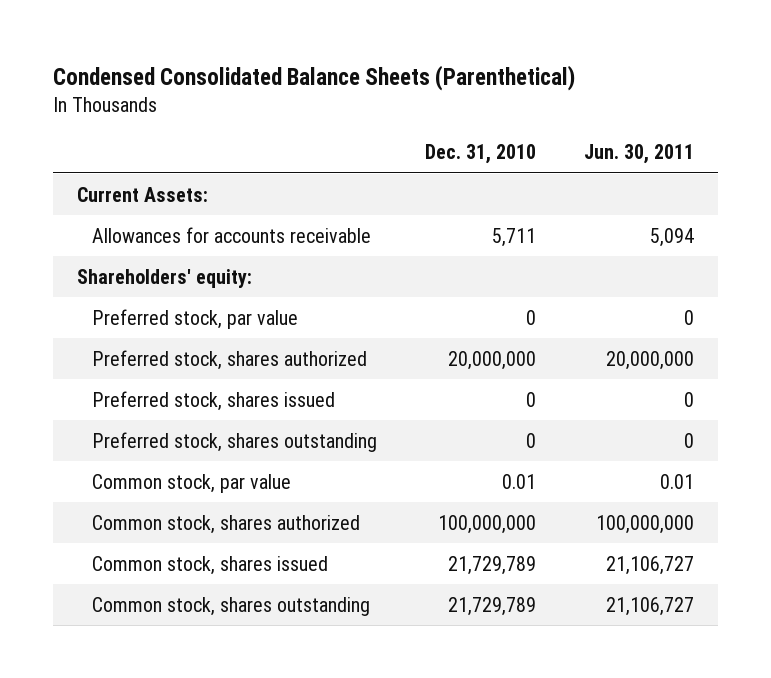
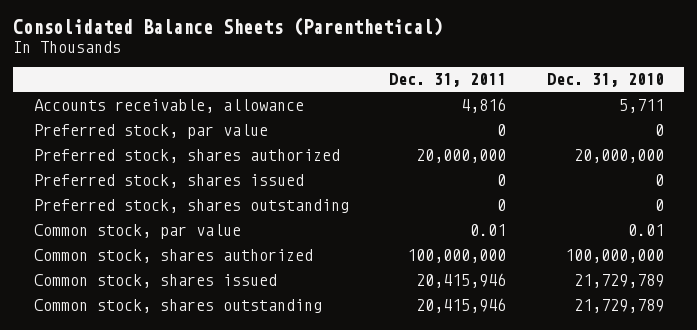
[53,64,576,91] Condensed Consolidated Balance Sheets (Parenthetical) -> [13,17,444,37] Consolidated Balance Sheets (Parenthetical)
[584,144,695,165] Jun. 30, 2011 -> none
none -> [389,73,507,88] Dec. 31, 2011
[77,186,209,202] Current Assets: -> none
[77,268,253,288] Shareholders' equity: -> none
[92,226,372,243] Allowances for accounts receivable -> [33,98,304,113] Accounts receivable, allowance

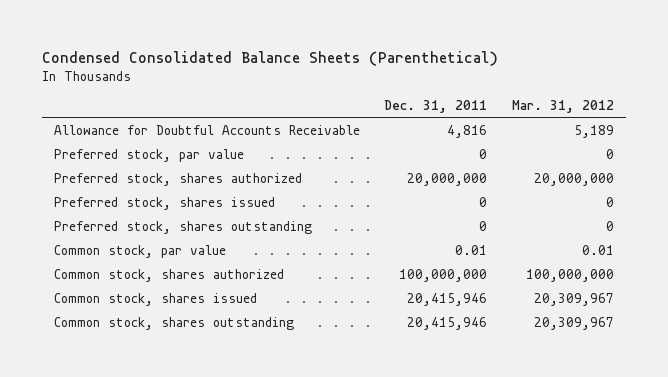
[13,17,444,37] Consolidated Balance Sheets (Parenthetical) -> [42,50,499,66] Condensed Consolidated Balance Sheets (Parenthetical)
[546,73,664,88] Dec. 31, 2010 -> none
none -> [511,100,614,114] Mar. 31, 2012
[33,98,304,113] Accounts receivable, allowance -> [54,125,361,136] Allowance for Doubtful Accounts Receivable

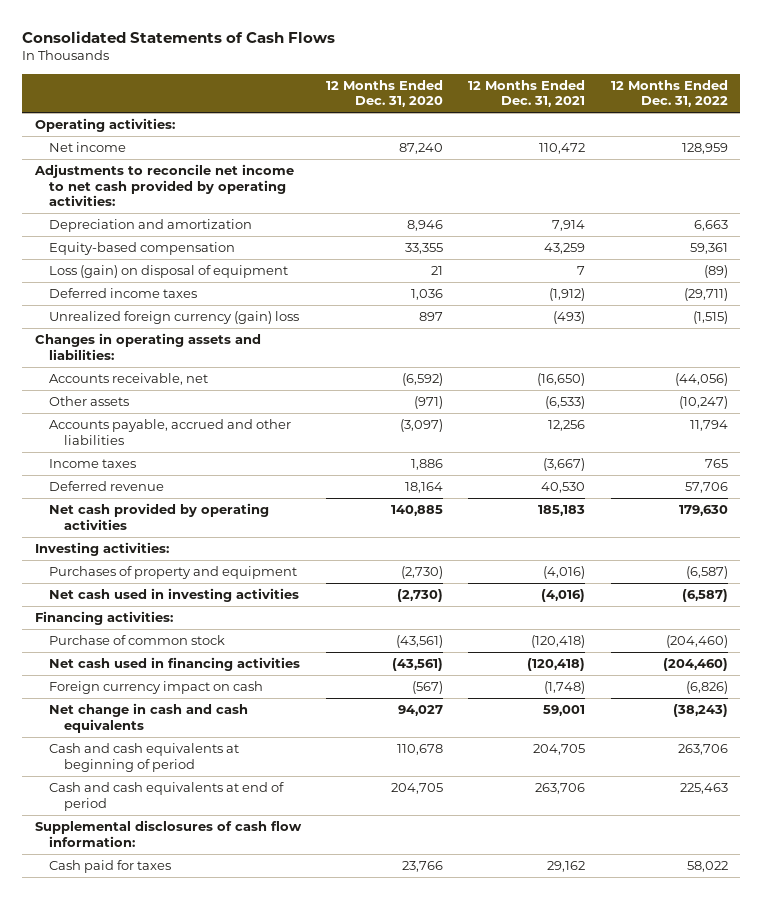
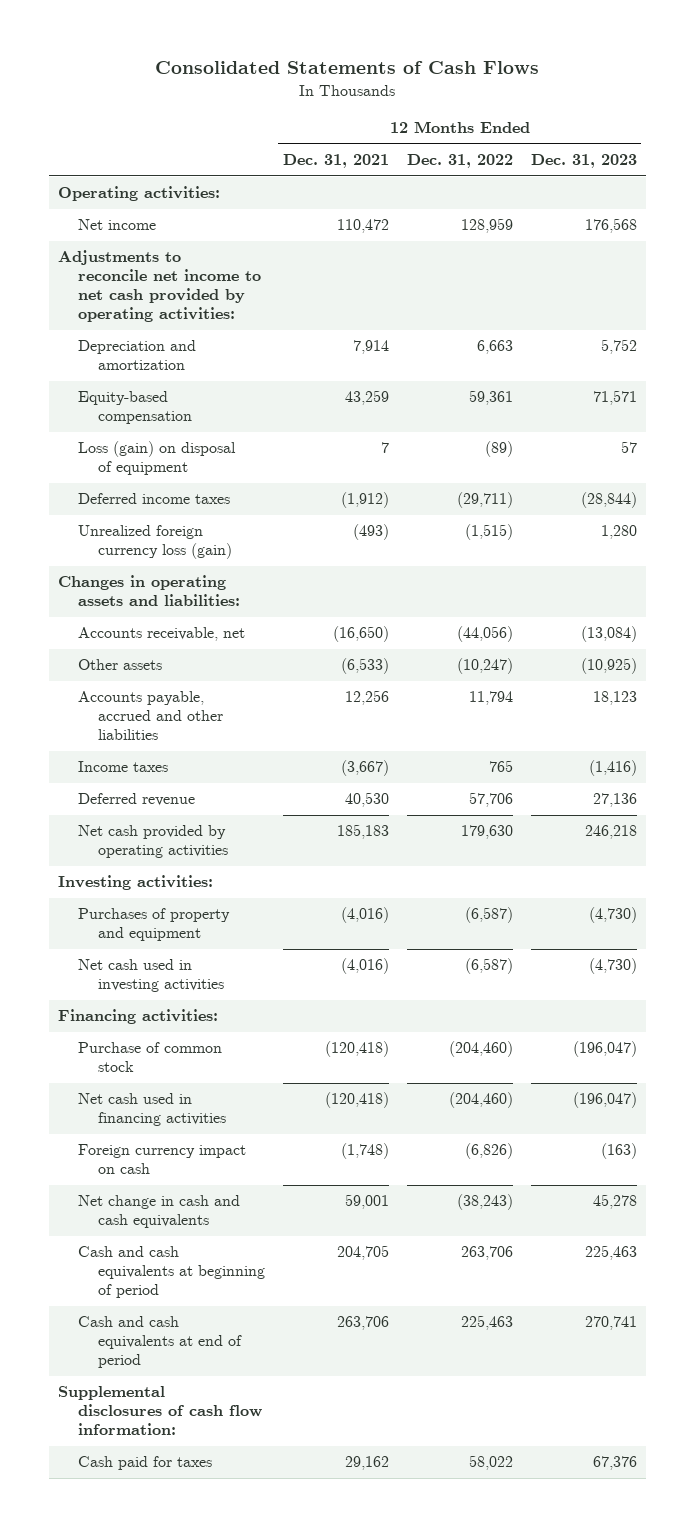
[326,79,444,108] 12 Months Ended Dec. 31, 2020 -> none
none -> [530,154,637,169] Dec. 31, 2023
[49,311,300,325] Unrealized foreign currency (gain) loss -> [77,525,232,560] Unrealized foreign currency loss (gain)

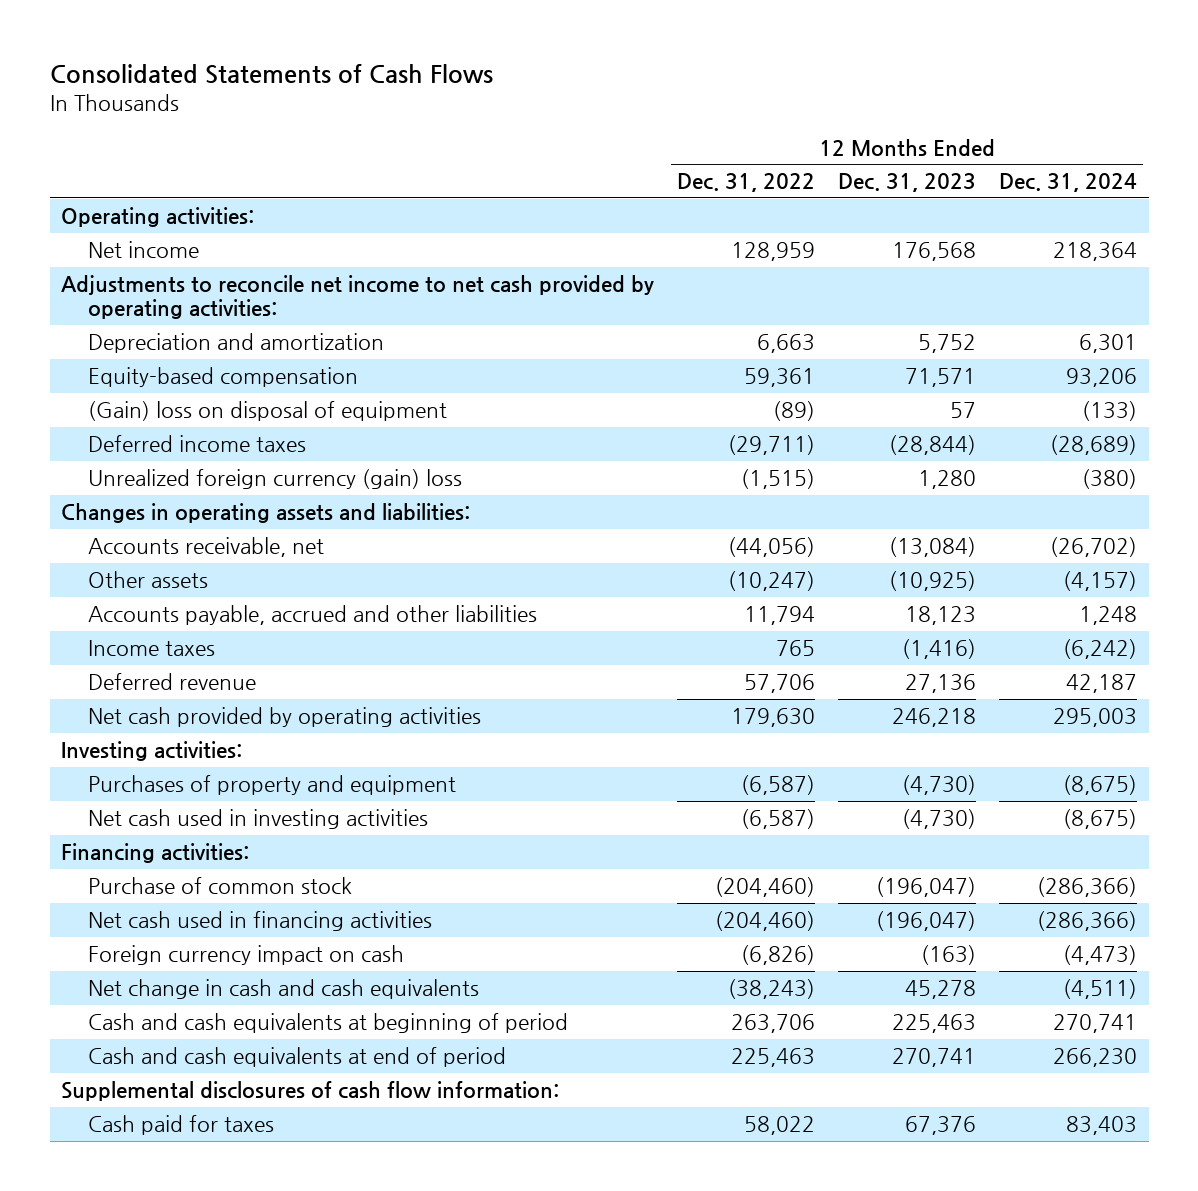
[282,154,389,169] Dec. 31, 2021 -> none
none -> [999,173,1138,193] Dec. 31, 2024
[77,441,236,476] Loss (gain) on disposal of equipment -> [87,401,447,422] (Gain) loss on disposal of equipment
[77,525,232,560] Unrealized foreign currency loss (gain) -> [87,469,462,490] Unrealized foreign currency (gain) loss

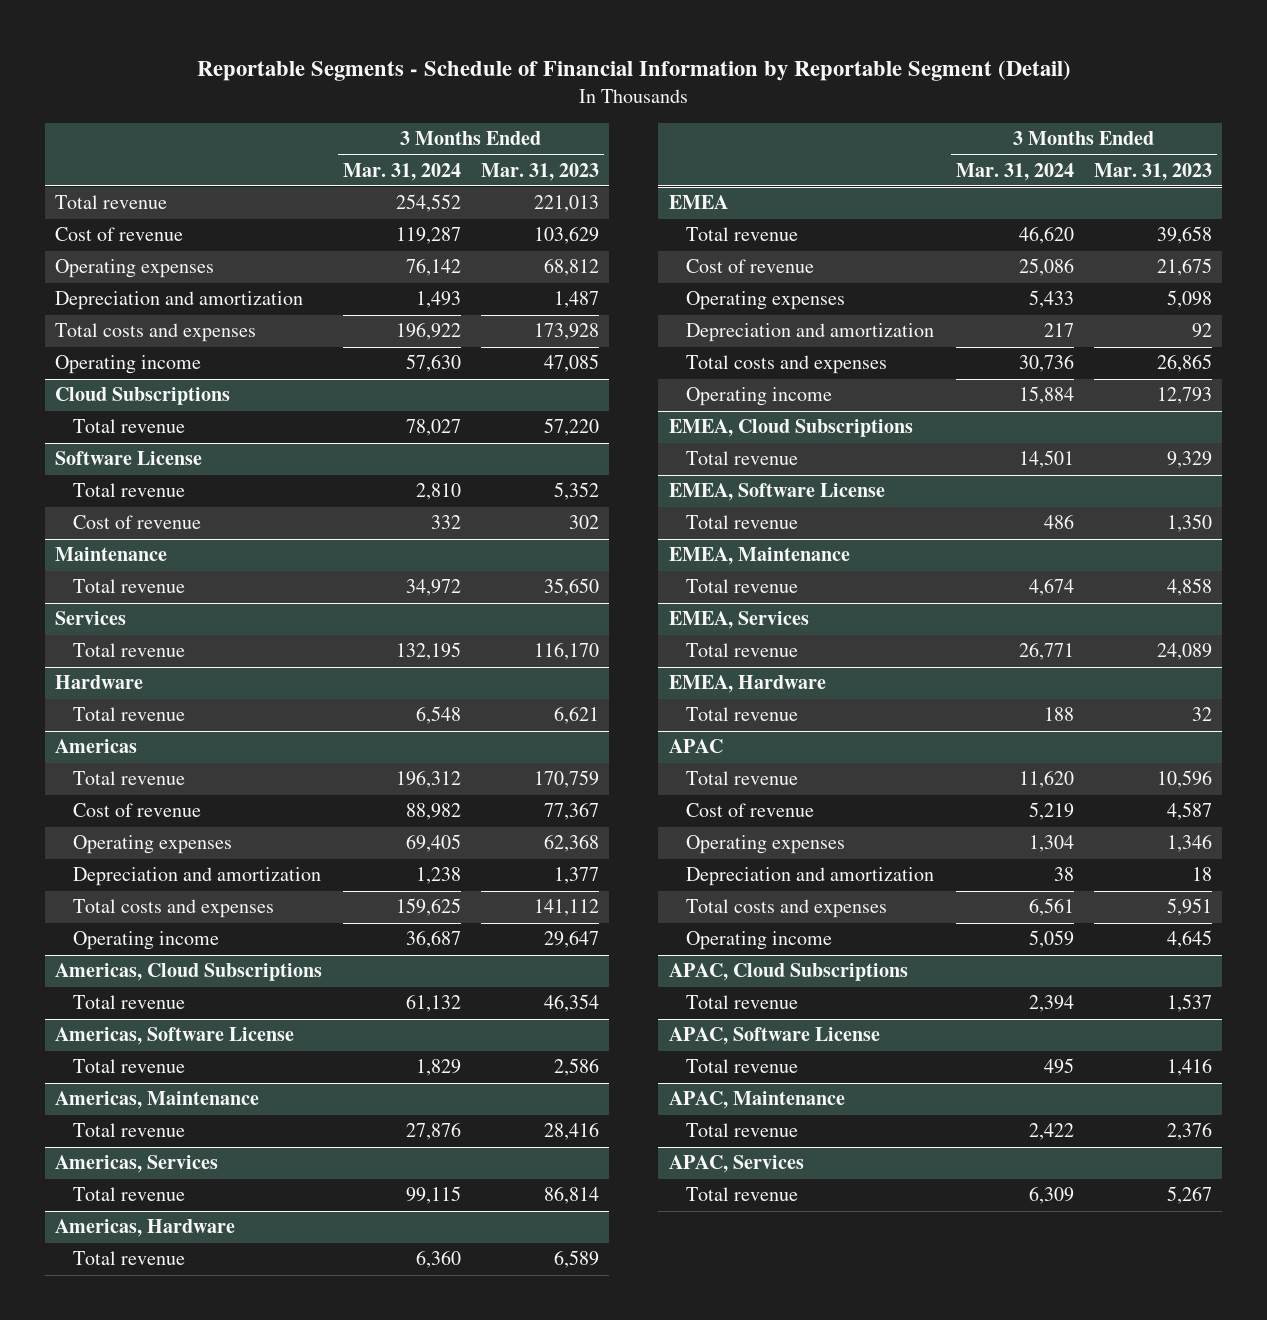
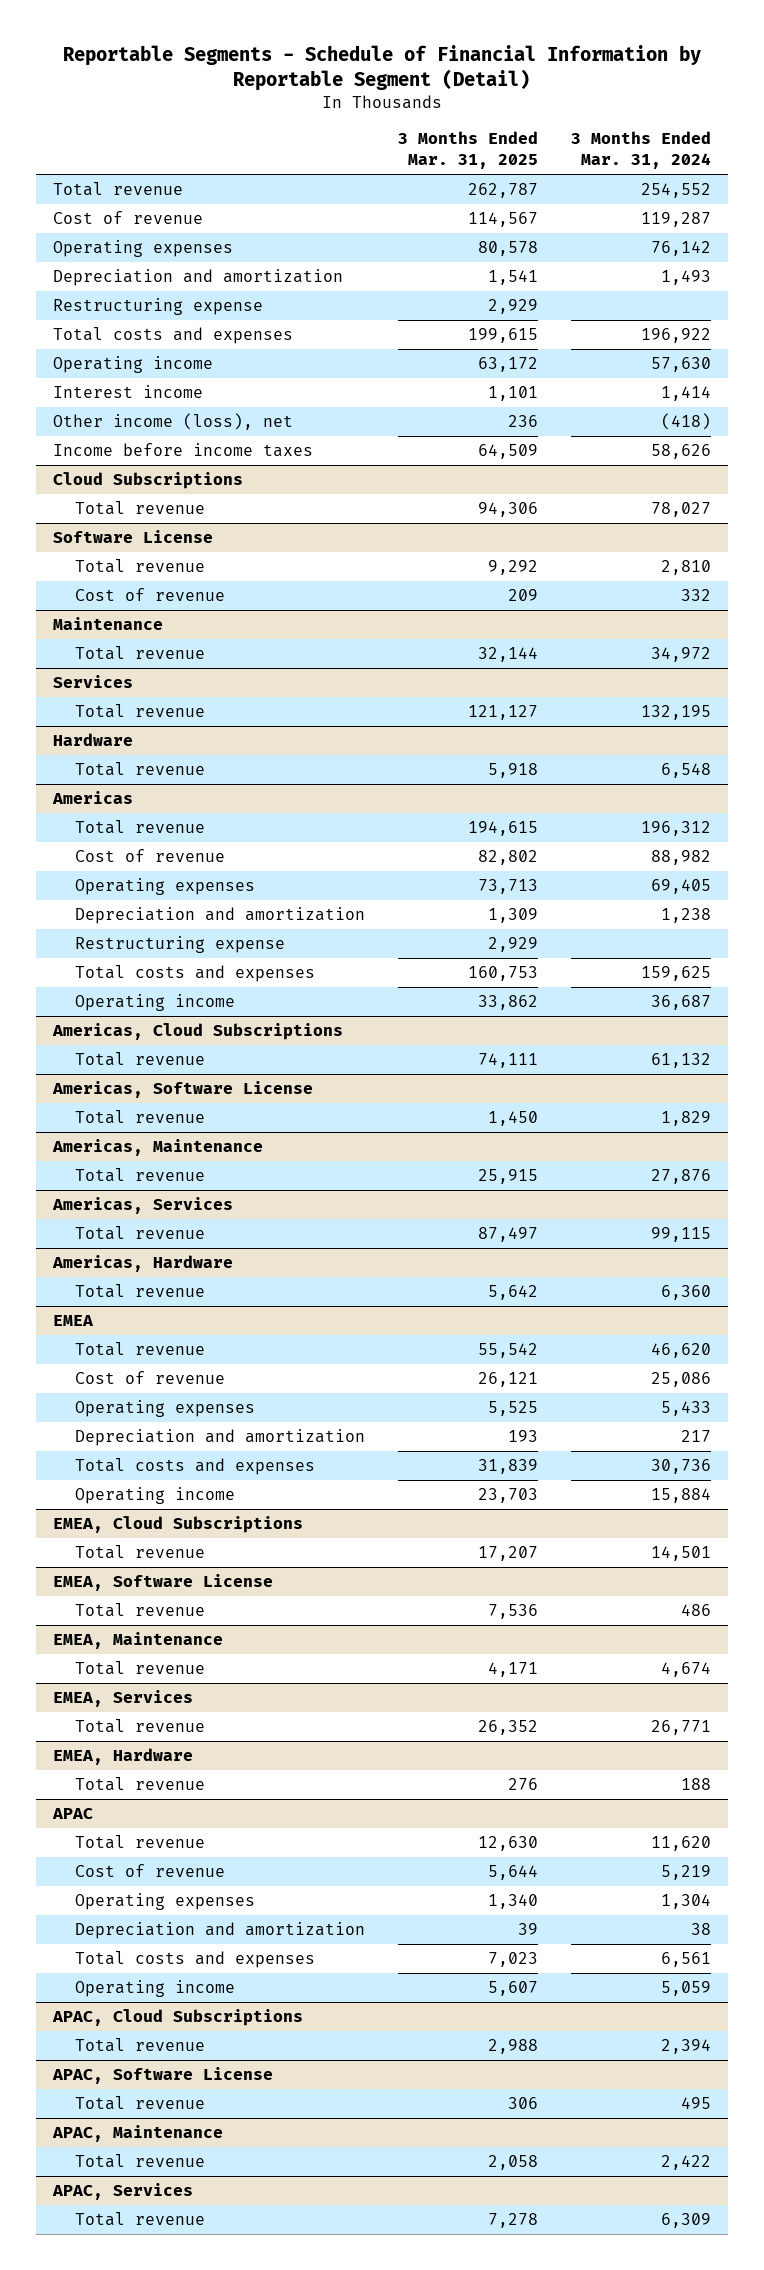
[480,162,599,181] Mar. 31, 2023 -> none
none -> [398,131,539,170] 3 Months Ended Mar. 31, 2025
none -> [52,298,263,316] Restructuring expense
none -> [52,385,203,399] Interest income
none -> [52,413,293,431] Other income (loss), net
none -> [52,443,313,458] Income before income taxes
none -> [75,936,286,954] Restructuring expense

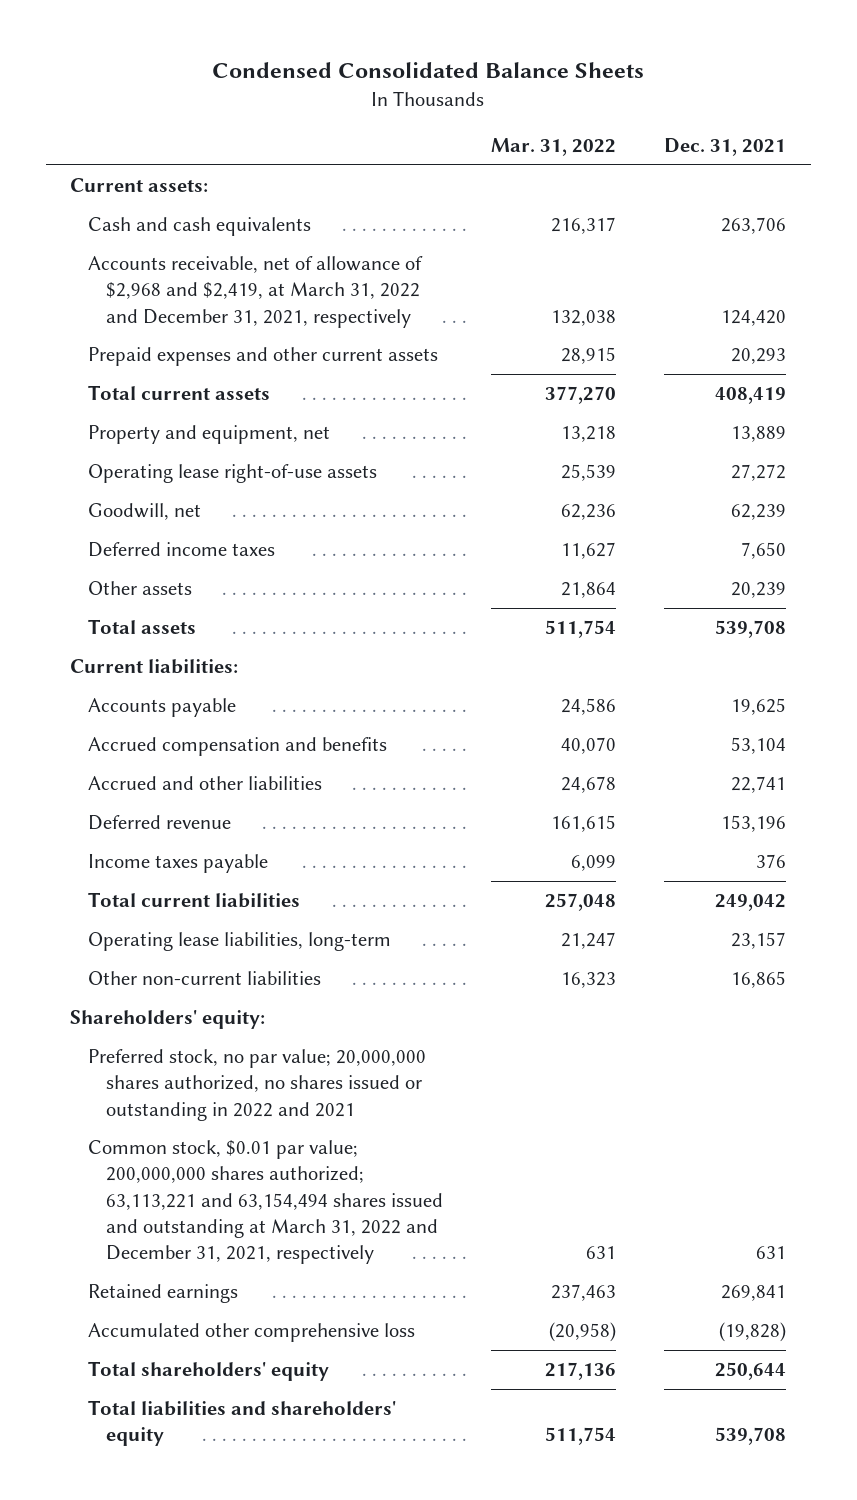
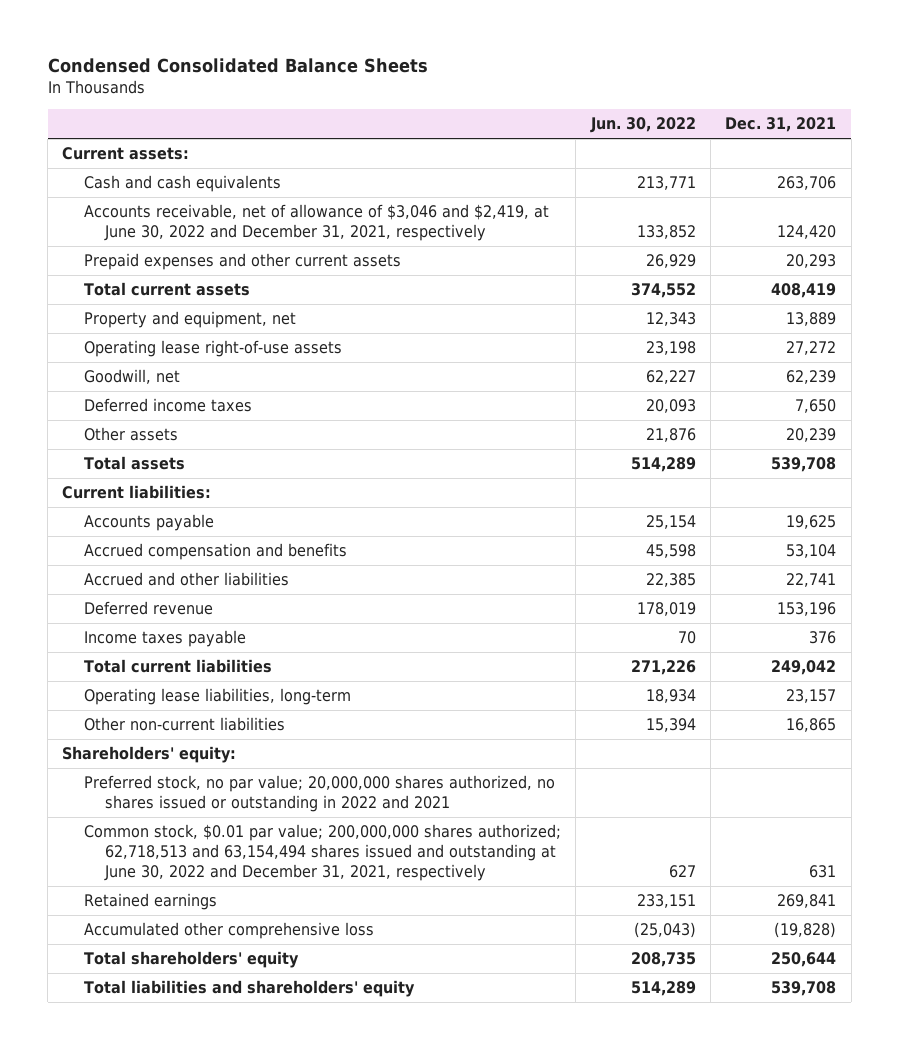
[491,138,617,157] Mar. 31, 2022 -> none
none -> [589,117,696,134] Jun. 30, 2022
[88,255,424,328] Accounts receivable, net of allowance of $2,968 and $2,419, at March 31, 2022 and December 31, 2021, respectively -> [83,204,549,242] Accounts receivable, net of allowance of $3,046 and $2,419, at June 30, 2022 and December 31, 2021, respectively
[88,1139,443,1265] Common stock, $0.01 par value; 200,000,000 shares authorized; 63,113,221 and 63,154,494 shares issued and outstanding at March 31, 2022 and December 31, 2021, respectively -> [83,824,561,881] Common stock, $0.01 par value; 200,000,000 shares authorized; 62,718,513 and 63,154,494 shares issued and outstanding at June 30, 2022 and December 31, 2021, respectively

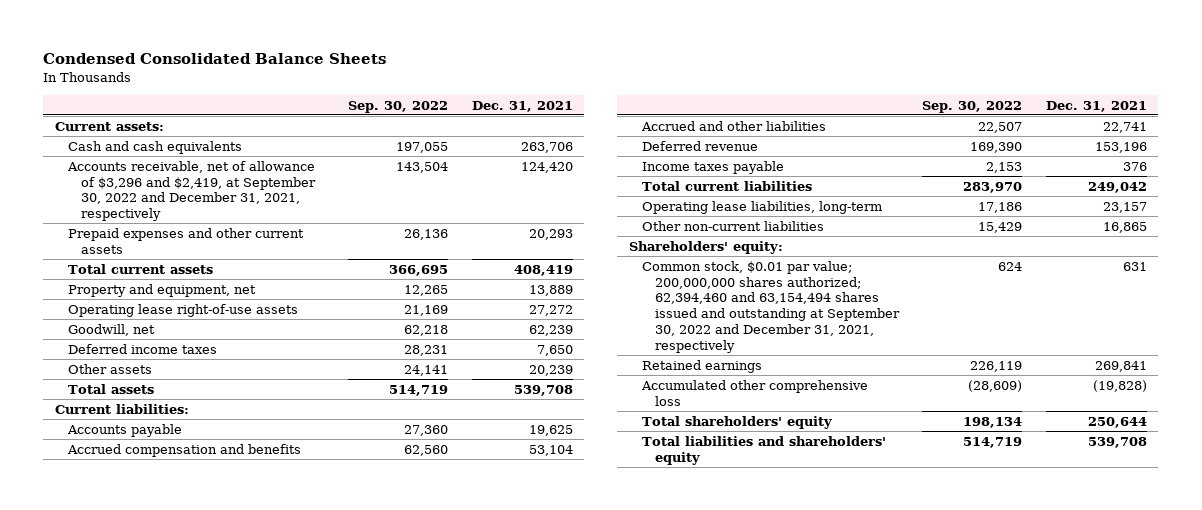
[589,117,696,134] Jun. 30, 2022 -> none
none -> [348,100,449,113] Sep. 30, 2022
[83,204,549,242] Accounts receivable, net of allowance of $3,046 and $2,419, at June 30, 2022 and December 31, 2021, respectively -> [67,160,317,222] Accounts receivable, net of allowance of $3,296 and $2,419, at September 30, 2022 and December 31, 2021, respectively
[83,775,555,813] Preferred stock, no par value; 20,000,000 shares authorized, no shares issued or outstanding in 2022 and 2021 -> none
[83,824,561,881] Common stock, $0.01 par value; 200,000,000 shares authorized; 62,718,513 and 63,154,494 shares issued and outstanding at June 30, 2022 and December 31, 2021, respectively -> [642,260,901,353] Common stock, $0.01 par value; 200,000,000 shares authorized; 62,394,460 and 63,154,494 shares issued and outstanding at September 30, 2022 and December 31, 2021, respectively

